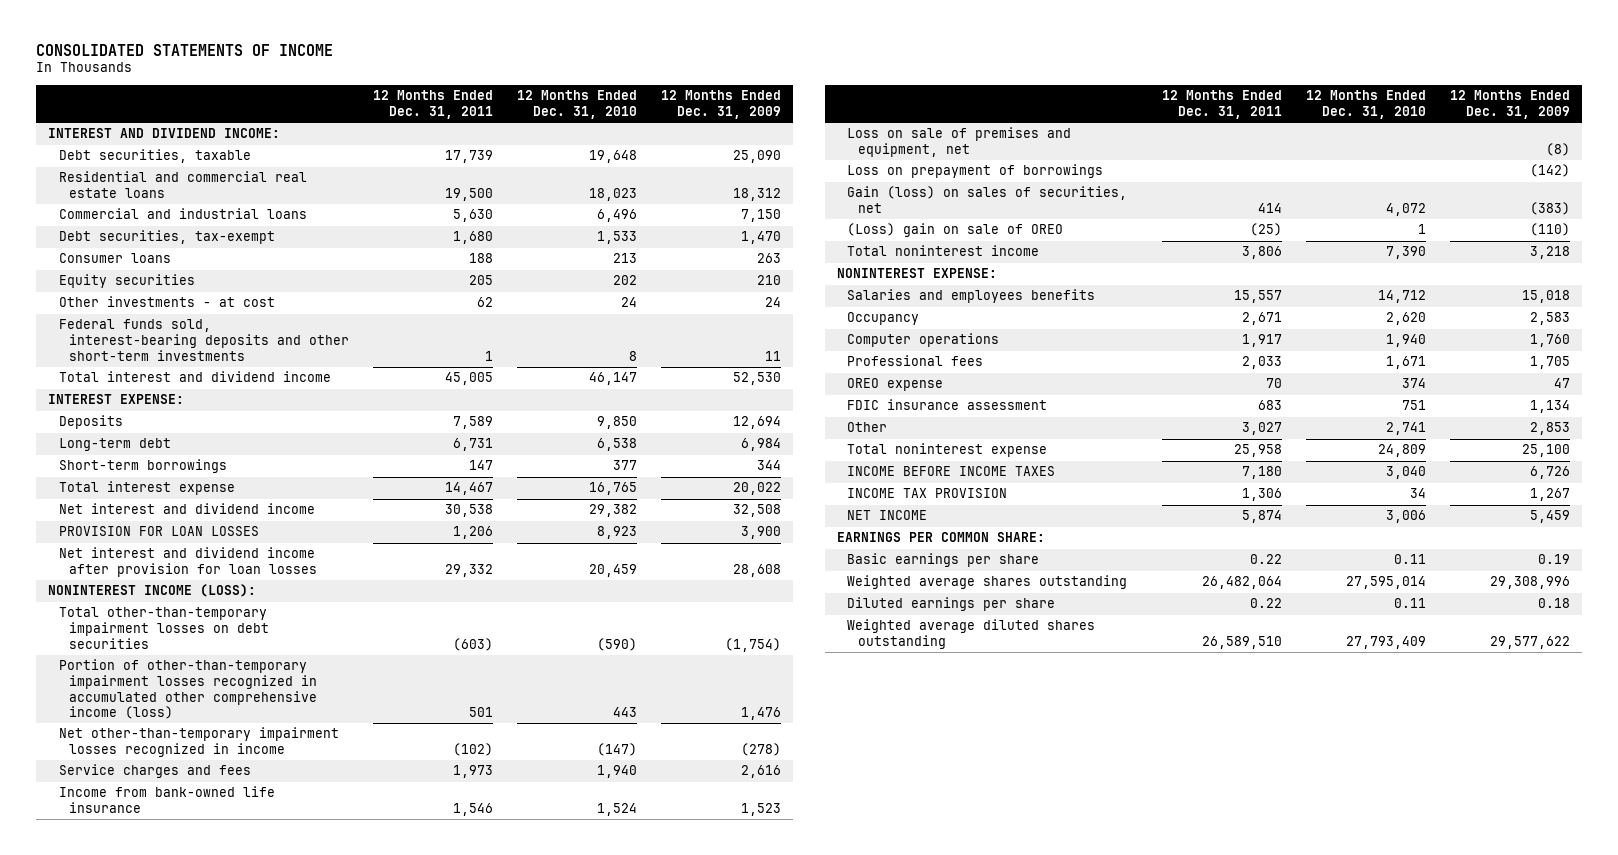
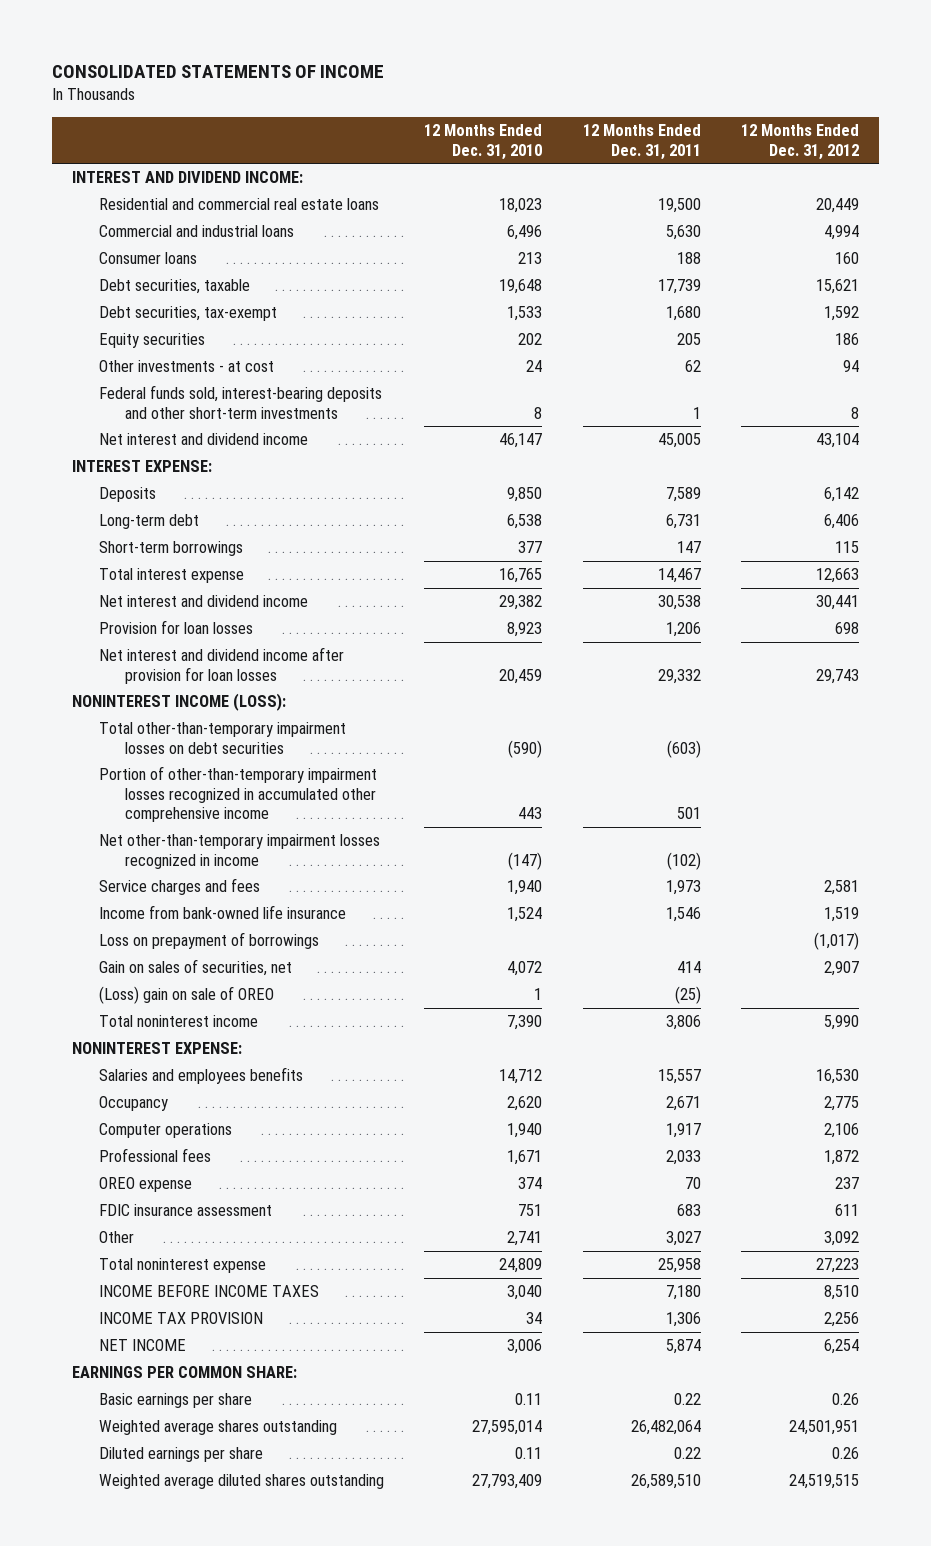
[661,90,782,119] 12 Months Ended Dec. 31, 2009 -> none
none -> [741,124,860,160] 12 Months Ended Dec. 31, 2012
[58,149,251,164] Debt securities, taxable -> [98,279,250,295] Debt securities, taxable
[58,230,275,245] Debt securities, tax-exempt -> [98,306,277,322] Debt securities, tax-exempt
[58,371,331,383] Total interest and dividend income -> [98,433,308,446] Net interest and dividend income
[58,526,259,537] PROVISION FOR LOAN LOSSES -> [98,620,253,635] Provision for loan losses
[58,659,318,720] Portion of other-than-temporary impairment losses recognized in accumulated other comprehensive income (loss) -> [98,766,377,823] Portion of other-than-temporary impairment losses recognized in accumulated other comprehensive income
[847,127,1072,158] Loss on sale of premises and equipment, net -> none
[847,186,1128,214] Gain (loss) on sales of securities, net -> [98,959,292,977] Gain on sales of securities, net

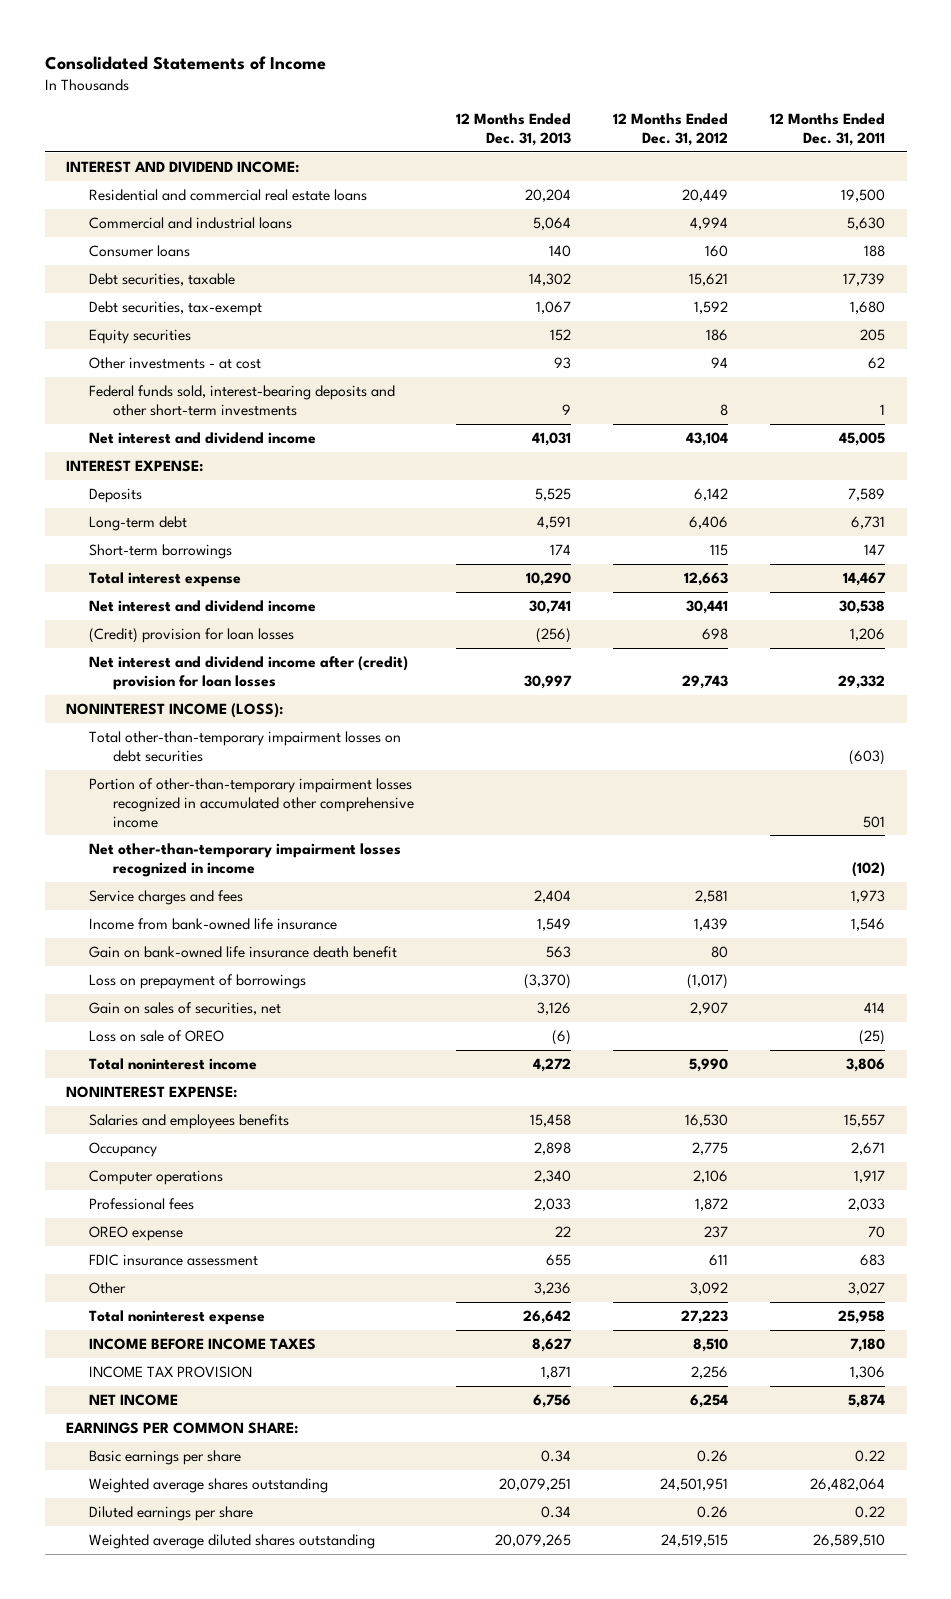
[52,64,385,78] CONSOLIDATED STATEMENTS OF INCOME -> [44,55,326,70] Consolidated Statements of Income
[424,124,543,160] 12 Months Ended Dec. 31, 2010 -> none
none -> [455,113,571,147] 12 Months Ended Dec. 31, 2013
[98,620,253,635] Provision for loan losses -> [89,628,295,644] (Credit) provision for loan losses
[98,647,344,684] Net interest and dividend income after provision for loan losses -> [89,656,409,690] Net interest and dividend income after (credit) provision for loan losses
[824,907,860,923] 1,519 -> [694,918,729,932] 1,439
none -> [89,946,398,959] Gain on bank-owned life insurance death benefit
[98,986,274,1005] (Loss) gain on sale of OREO -> [89,1030,225,1043] Loss on sale of OREO

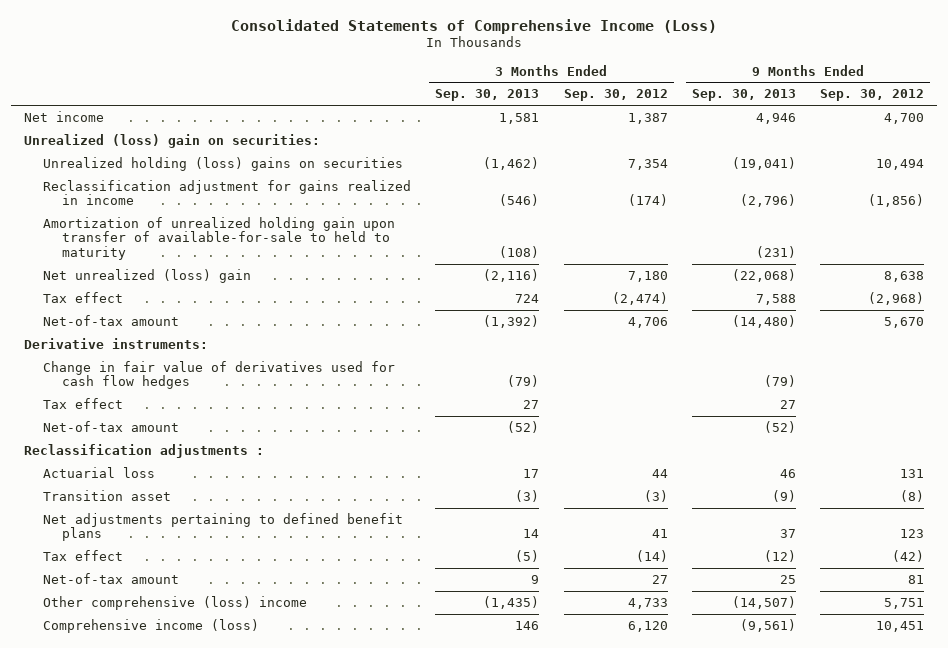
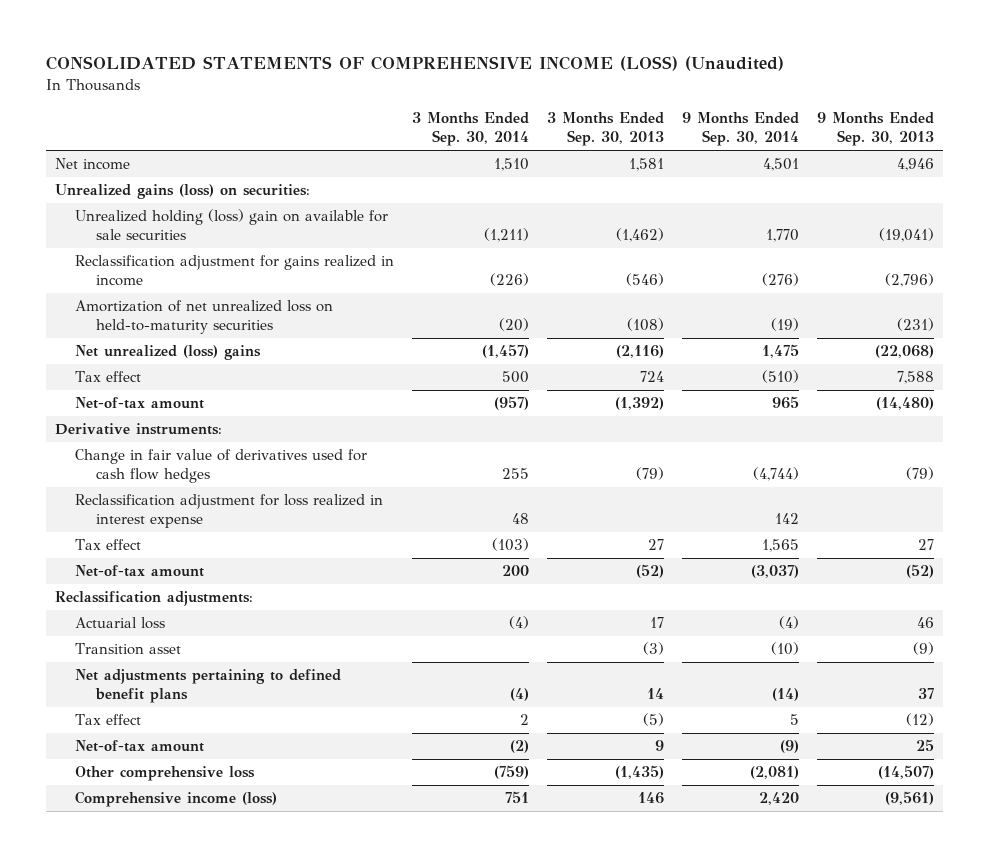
[230,18,717,34] Consolidated Statements of Comprehensive Income (Loss) -> [45,56,784,72] CONSOLIDATED STATEMENTS OF COMPREHENSIVE INCOME (LOSS) (Unaudited)
[563,89,668,102] Sep. 30, 2012 -> none
[820,89,925,102] Sep. 30, 2012 -> none
none -> [412,112,530,147] 3 Months Ended Sep. 30, 2014
none -> [682,112,800,147] 9 Months Ended Sep. 30, 2014
[23,133,320,148] Unrealized (loss) gain on securities: -> [54,184,310,200] Unrealized gains (loss) on securities:
[42,156,403,171] Unrealized holding (loss) gains on securities -> [75,209,389,241] Unrealized holding (loss) gain on available for sale securities
[42,216,395,260] Amortization of unrealized holding gain upon transfer of available-for-sale to held to maturity -> [75,300,334,335] Amortization of net unrealized loss on held-to-maturity securities
[42,268,251,283] Net unrealized (loss) gain -> [75,345,262,361] Net unrealized (loss) gains
none -> [75,494,384,529] Reclassification adjustment for loss realized in interest expense
[23,443,264,458] Reclassification adjustments : -> [54,591,253,607] Reclassification adjustments:
[42,595,307,610] Other comprehensive (loss) income -> [75,766,256,782] Other comprehensive loss

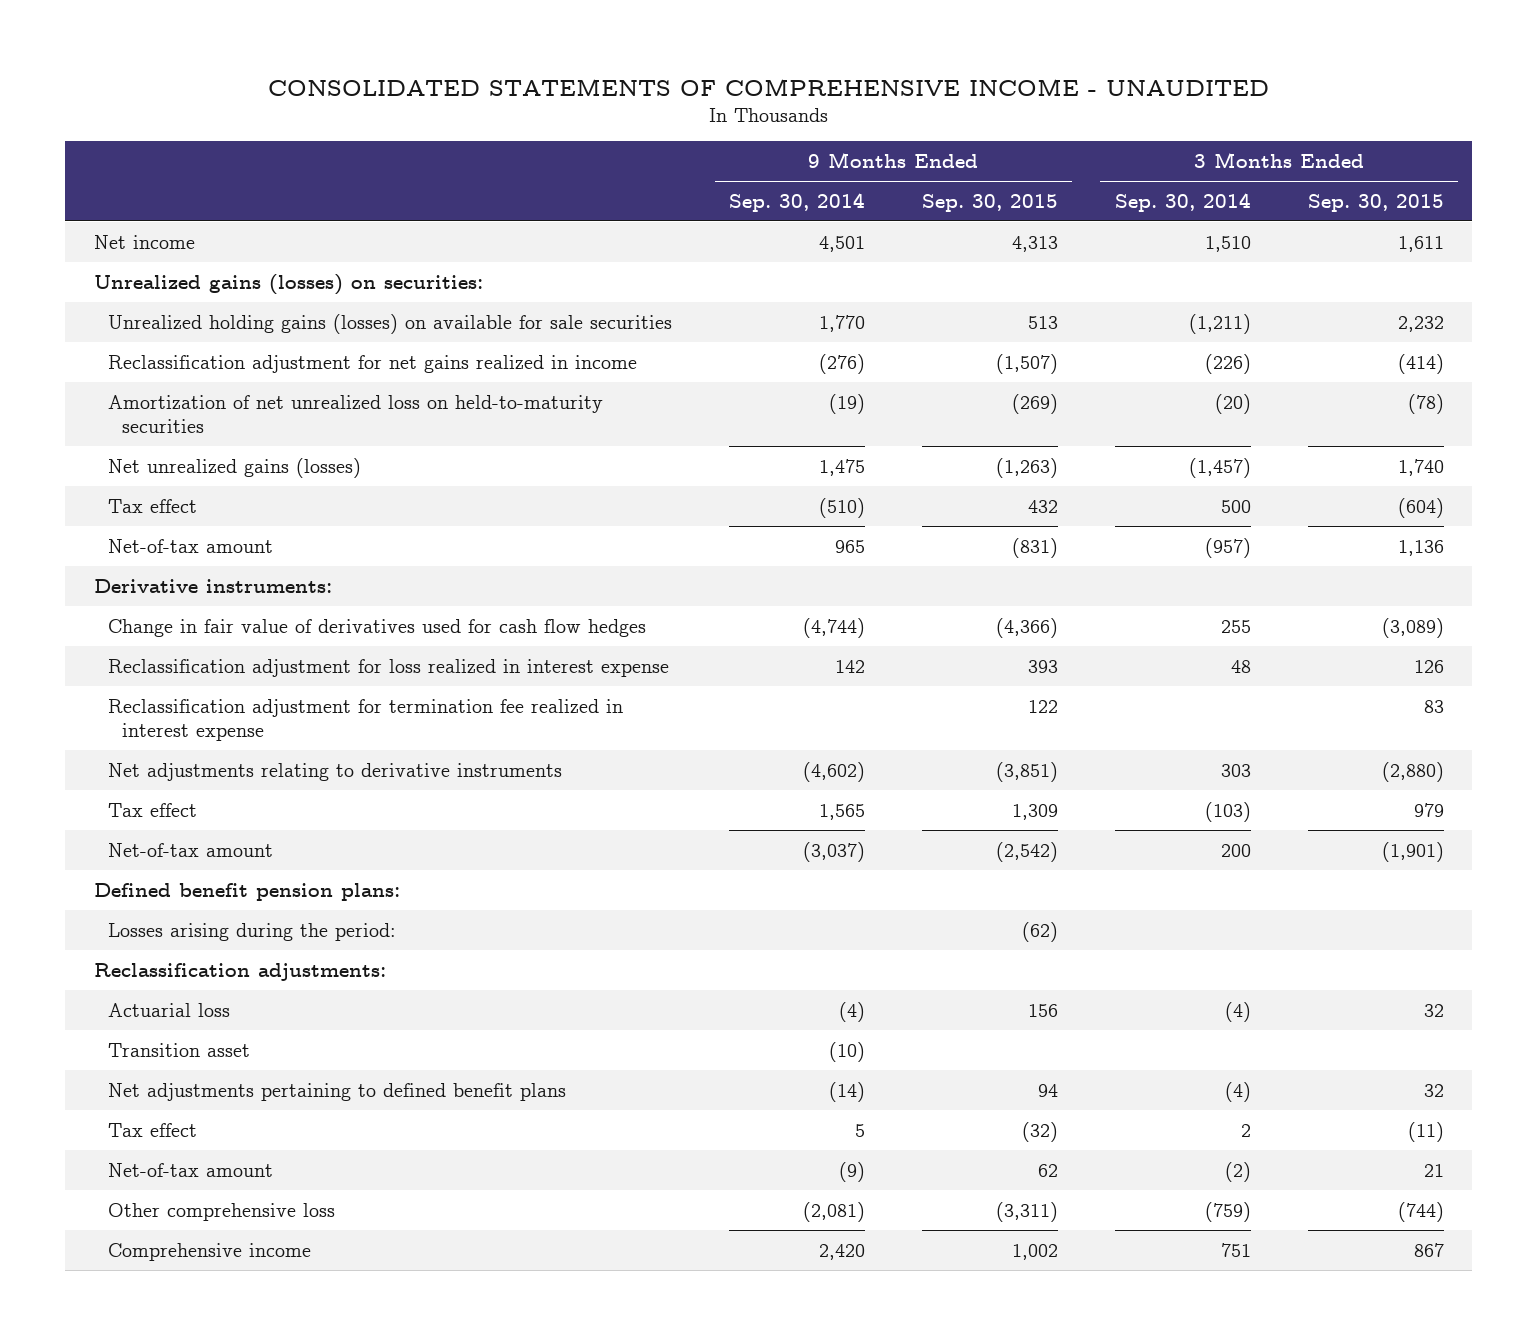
[45,56,784,72] CONSOLIDATED STATEMENTS OF COMPREHENSIVE INCOME (LOSS) (Unaudited) -> [267,78,1269,96] CONSOLIDATED STATEMENTS OF COMPREHENSIVE INCOME - UNAUDITED
[547,112,665,147] 3 Months Ended Sep. 30, 2013 -> none
[816,112,934,147] 9 Months Ended Sep. 30, 2013 -> none
none -> [921,193,1058,212] Sep. 30, 2015
none -> [1307,193,1444,212] Sep. 30, 2015
[54,184,310,200] Unrealized gains (loss) on securities: -> [93,273,483,295] Unrealized gains (losses) on securities:
[75,209,389,241] Unrealized holding (loss) gain on available for sale securities -> [107,313,672,334] Unrealized holding gains (losses) on available for sale securities
[75,255,395,287] Reclassification adjustment for gains realized in income -> [107,354,637,373] Reclassification adjustment for net gains realized in income
[75,345,262,361] Net unrealized (loss) gains -> [107,457,361,478] Net unrealized gains (losses)
none -> [107,698,623,742] Reclassification adjustment for termination fee realized in interest expense
none -> [107,762,562,781] Net adjustments relating to derivative instruments
none -> [93,882,400,901] Defined benefit pension plans:
none -> [107,922,396,941] Losses arising during the period:
[75,791,278,808] Comprehensive income (loss) -> [107,1242,311,1261] Comprehensive income

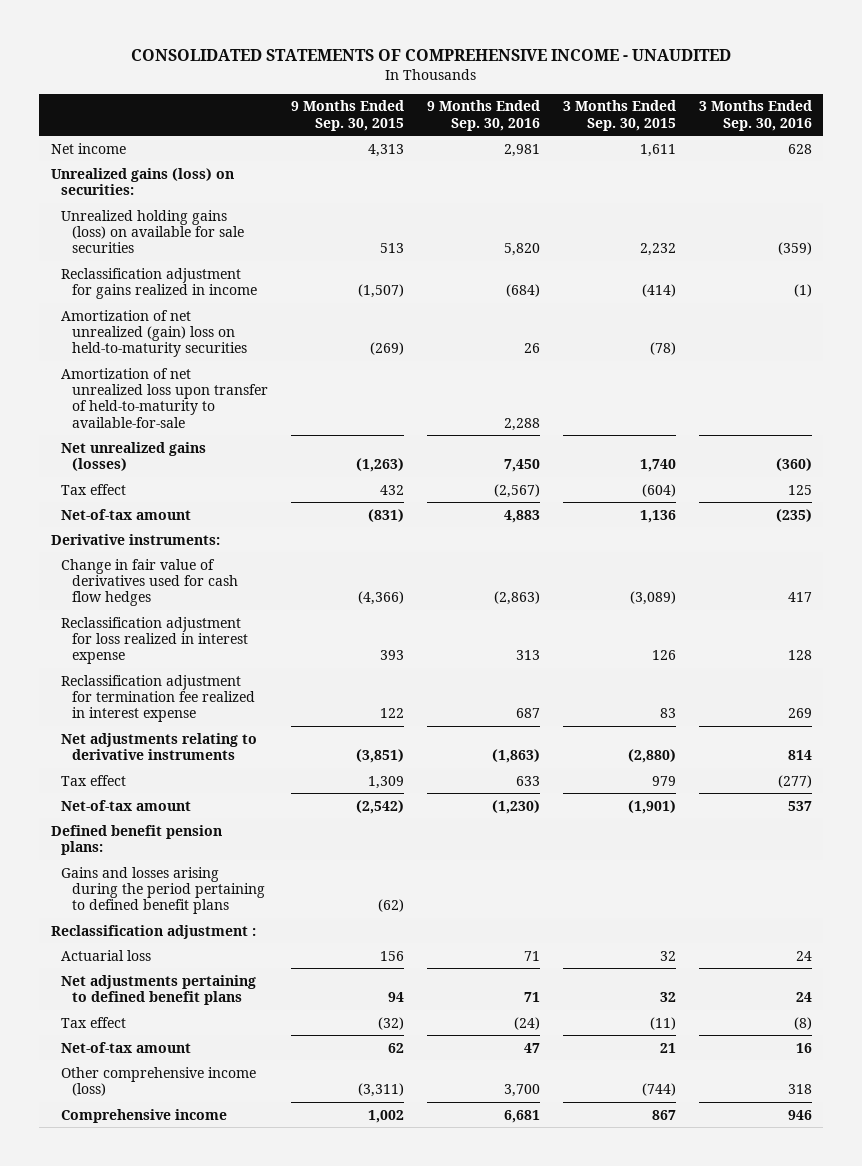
[728,192,865,212] Sep. 30, 2014 -> none
[1114,192,1251,212] Sep. 30, 2014 -> none
none -> [427,100,541,131] 9 Months Ended Sep. 30, 2016
none -> [698,100,812,131] 3 Months Ended Sep. 30, 2016
[93,273,483,295] Unrealized gains (losses) on securities: -> [50,167,234,195] Unrealized gains (loss) on securities:
[107,313,672,334] Unrealized holding gains (losses) on available for sale securities -> [61,209,245,254] Unrealized holding gains (loss) on available for sale securities
[107,354,637,373] Reclassification adjustment for net gains realized in income -> [61,267,258,299] Reclassification adjustment for gains realized in income
[107,394,603,434] Amortization of net unrealized loss on held-to-maturity securities -> [61,309,248,358] Amortization of net unrealized (gain) loss on held-to-maturity securities
none -> [61,367,269,428] Amortization of net unrealized loss upon transfer of held-to-maturity to available-for-sale
[107,922,396,941] Losses arising during the period: -> [61,866,266,915] Gains and losses arising during the period pertaining to defined benefit plans
[93,962,386,981] Reclassification adjustments: -> [50,924,256,939] Reclassification adjustment :
[107,1042,250,1057] Transition asset -> none
[107,1202,335,1221] Other comprehensive loss -> [61,1066,257,1096] Other comprehensive income (loss)

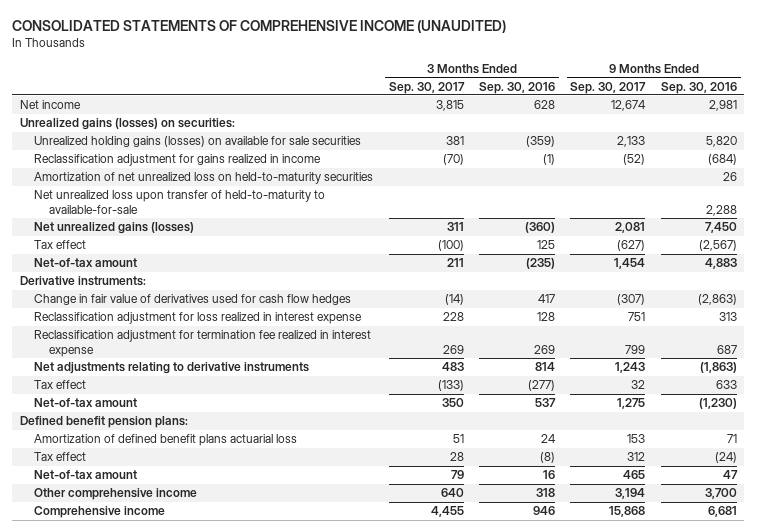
[131,48,732,61] CONSOLIDATED STATEMENTS OF COMPREHENSIVE INCOME - UNAUDITED -> [12,20,507,34] CONSOLIDATED STATEMENTS OF COMPREHENSIVE INCOME (UNAUDITED)
[291,100,405,131] 9 Months Ended Sep. 30, 2015 -> none
[562,100,676,131] 3 Months Ended Sep. 30, 2015 -> none
none -> [388,81,465,94] Sep. 30, 2017
none -> [570,81,647,94] Sep. 30, 2017
[50,167,234,195] Unrealized gains (loss) on securities: -> [19,118,235,131] Unrealized gains (losses) on securities:
[61,209,245,254] Unrealized holding gains (loss) on available for sale securities -> [34,136,362,148] Unrealized holding gains (losses) on available for sale securities
[61,309,248,358] Amortization of net unrealized (gain) loss on held-to-maturity securities -> [34,172,374,185] Amortization of net unrealized loss on held-to-maturity securities
[61,367,269,428] Amortization of net unrealized loss upon transfer of held-to-maturity to available-for-sale -> [34,190,326,214] Net unrealized loss upon transfer of held-to-maturity to available-for-sale
[61,866,266,915] Gains and losses arising during the period pertaining to defined benefit plans -> none
[50,924,256,939] Reclassification adjustment : -> none
[61,949,152,961] Actuarial loss -> none
[61,974,257,1005] Net adjustments pertaining to defined benefit plans -> [34,434,298,447] Amortization of defined benefit plans actuarial loss
[61,1066,257,1096] Other comprehensive income (loss) -> [34,488,198,501] Other comprehensive income

